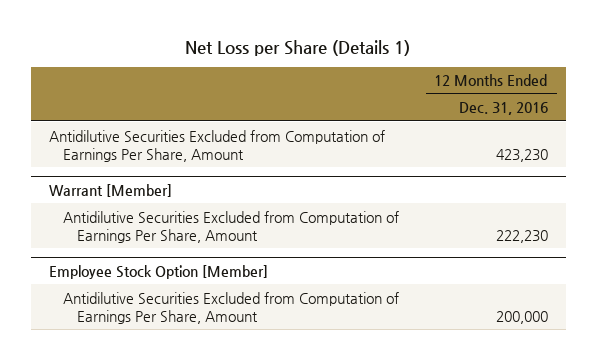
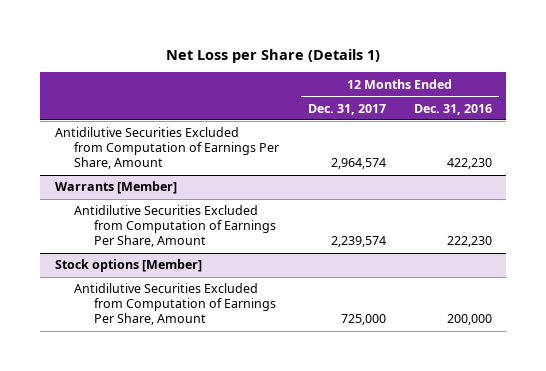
none -> [307,103,386,115] Dec. 31, 2017
[495,148,548,162] 423,230 -> [446,158,492,170] 422,230
[48,183,172,197] Warrant [Member] -> [54,181,177,195] Warrants [Member]
[48,264,268,279] Employee Stock Option [Member] -> [54,259,202,273] Stock options [Member]

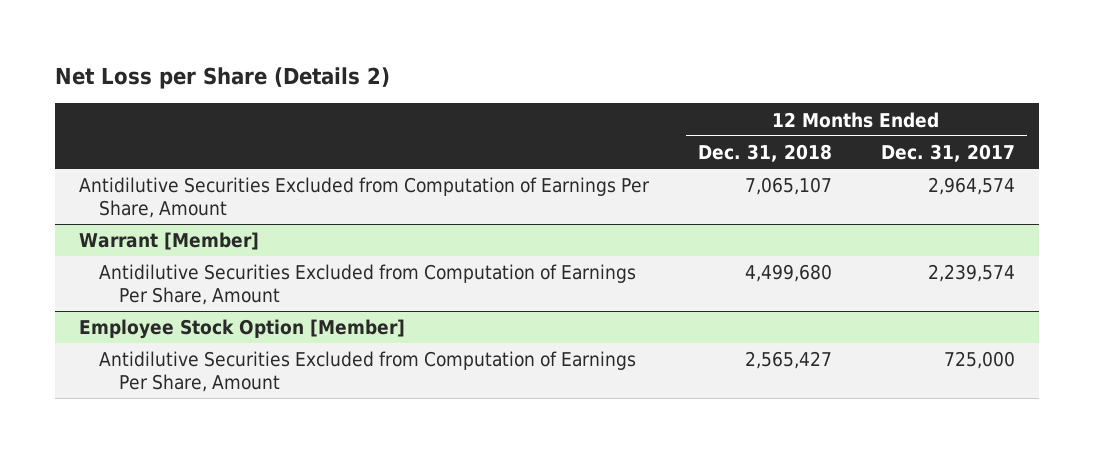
[166,48,381,63] Net Loss per Share (Details 1) -> [54,67,390,90] Net Loss per Share (Details 2)
[413,103,492,115] Dec. 31, 2016 -> none
none -> [697,143,832,162] Dec. 31, 2018
[54,181,177,195] Warrants [Member] -> [79,232,260,251] Warrant [Member]
[54,259,202,273] Stock options [Member] -> [79,319,406,340] Employee Stock Option [Member]

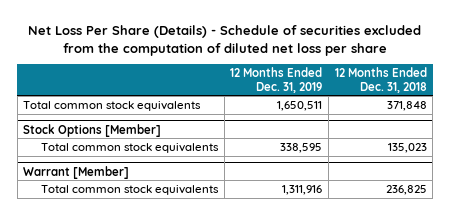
[54,67,390,90] Net Loss per Share (Details 2) -> [28,24,422,56] Net Loss Per Share (Details) - Schedule of securities excluded from the computation of diluted net loss per share
[880,143,1015,162] Dec. 31, 2017 -> none
none -> [230,66,323,93] 12 Months Ended Dec. 31, 2019
[79,177,651,219] Antidilutive Securities Excluded from Computation of Earnings Per Share, Amount -> none
none -> [23,100,202,111] Total common stock equivalents
none -> [23,123,162,137] Stock Options [Member]
none -> [40,142,219,153] Total common stock equivalents
[99,264,637,306] Antidilutive Securities Excluded from Computation of Earnings Per Share, Amount -> none
[79,319,406,340] Employee Stock Option [Member] -> none
[99,351,637,393] Antidilutive Securities Excluded from Computation of Earnings Per Share, Amount -> none
none -> [40,184,219,195] Total common stock equivalents

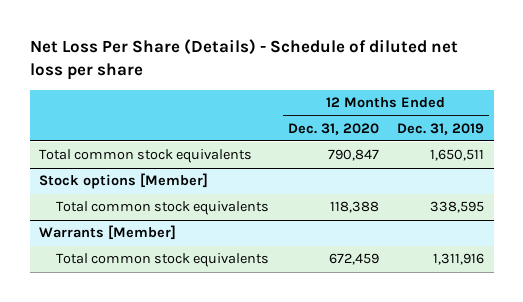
[28,24,422,56] Net Loss Per Share (Details) - Schedule of securities excluded from the computation of diluted net loss per share -> [29,39,458,81] Net Loss Per Share (Details) - Schedule of diluted net loss per share
[334,66,427,93] 12 Months Ended Dec. 31, 2018 -> none
none -> [287,122,379,135] Dec. 31, 2020
[23,123,162,137] Stock Options [Member] -> [38,173,208,190] Stock options [Member]
[23,165,130,179] Warrant [Member] -> [38,225,176,241] Warrants [Member]

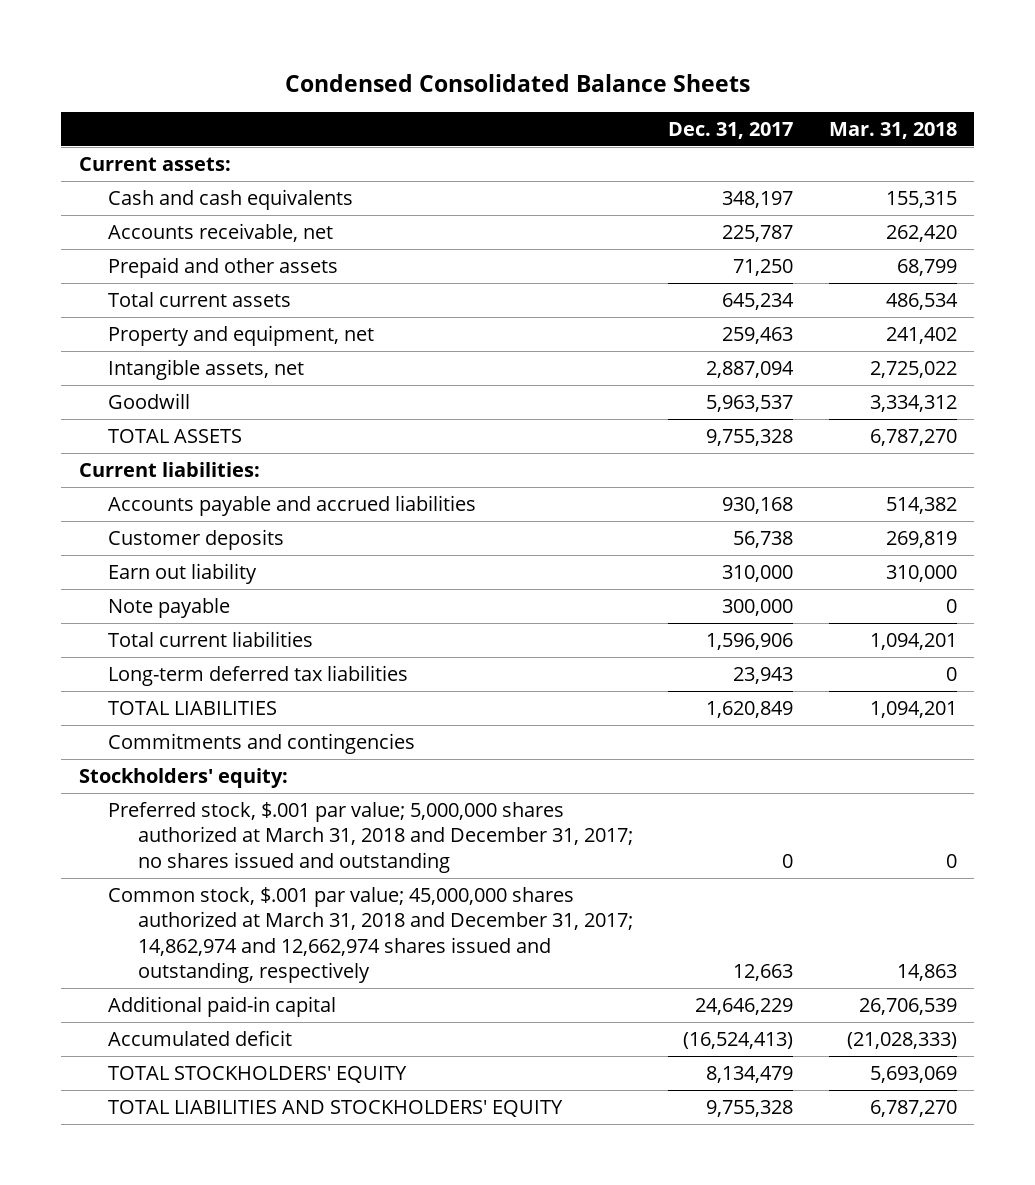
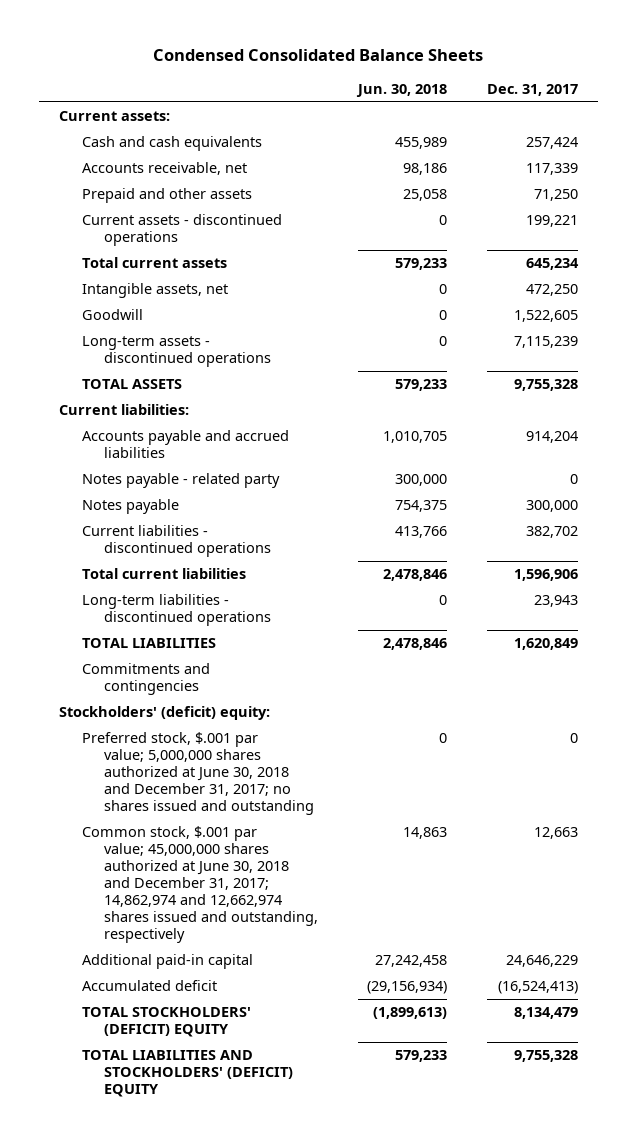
[828,122,957,140] Mar. 31, 2018 -> none
none -> [356,83,448,97] Jun. 30, 2018
[722,190,794,208] 348,197 -> [526,137,579,150] 257,424
[722,224,794,242] 225,787 -> [526,163,579,176] 117,339
none -> [81,214,282,247] Current assets - discontinued operations
[108,324,375,346] Property and equipment, net -> none
[706,360,795,378] 2,887,094 -> [526,284,579,297] 472,250
[706,394,794,412] 5,963,537 -> [514,310,579,323] 1,522,605
none -> [81,336,272,368] Long-term assets - discontinued operations
[108,528,285,550] Customer deposits -> none
[108,562,258,584] Earn out liability -> none
[722,496,794,514] 930,168 -> [526,431,579,444] 914,204
none -> [81,473,280,489] Notes payable - related party
[108,597,231,618] Note payable -> [81,499,179,515] Notes payable
none -> [81,525,272,558] Current liabilities - discontinued operations
[108,664,409,686] Long-term deferred tax liabilities -> [81,594,272,627] Long-term liabilities - discontinued operations
[78,767,288,788] Stockholders' equity: -> [58,706,270,721] Stockholders' (deficit) equity:
[108,801,633,873] Preferred stock, $.001 par value; 5,000,000 shares authorized at March 31, 2018 and December 31, 2017; no shares issued and outstanding -> [81,732,315,816] Preferred stock, $.001 par value; 5,000,000 shares authorized at June 30, 2018 and December 31, 2017; no shares issued and outstanding
[108,886,633,984] Common stock, $.001 par value; 45,000,000 shares authorized at March 31, 2018 and December 31, 2017; 14,862,974 and 12,662,974 shares issued and outstanding, respectively -> [81,826,319,944] Common stock, $.001 par value; 45,000,000 shares authorized at June 30, 2018 and December 31, 2017; 14,862,974 and 12,662,974 shares issued and outstanding, respectively
[108,1065,408,1083] TOTAL STOCKHOLDERS' EQUITY -> [81,1007,251,1038] TOTAL STOCKHOLDERS' (DEFICIT) EQUITY
[108,1099,564,1117] TOTAL LIABILITIES AND STOCKHOLDERS' EQUITY -> [81,1050,294,1098] TOTAL LIABILITIES AND STOCKHOLDERS' (DEFICIT) EQUITY

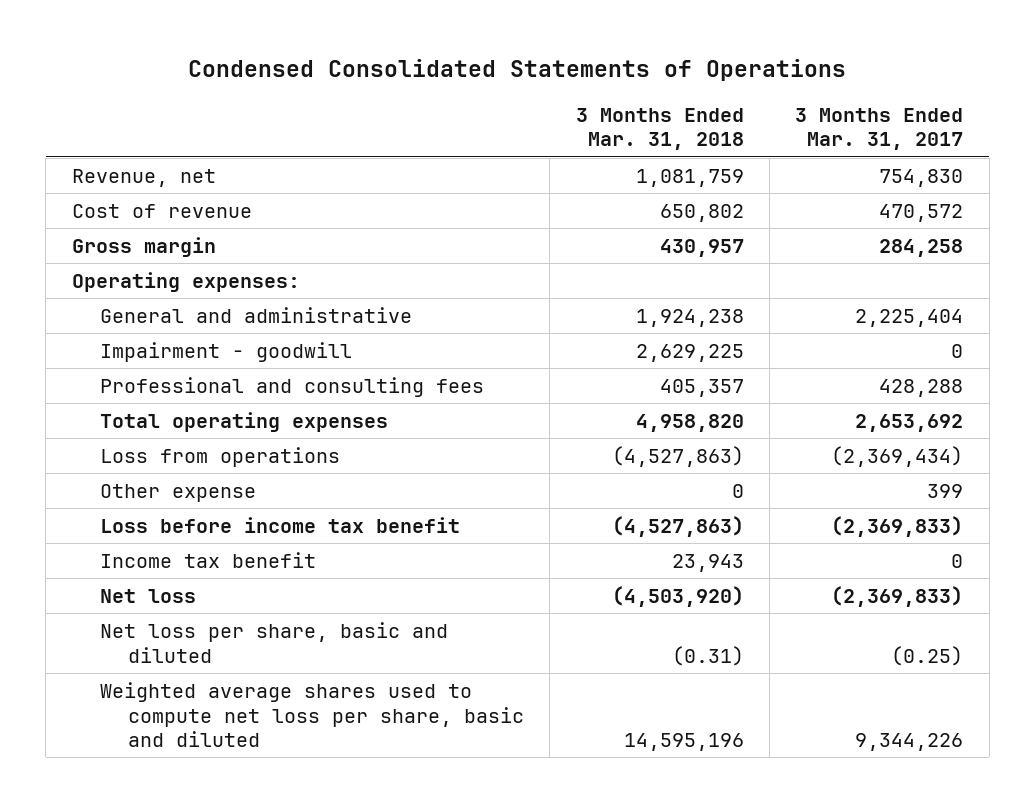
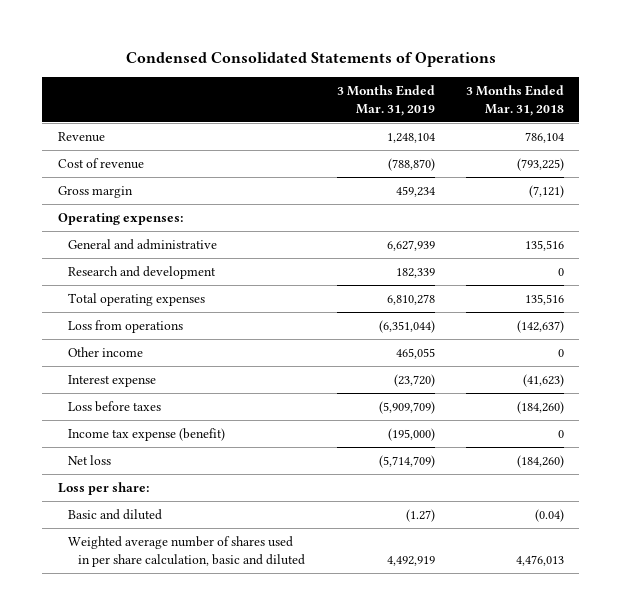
[795,107,964,151] 3 Months Ended Mar. 31, 2017 -> none
none -> [336,85,435,116] 3 Months Ended Mar. 31, 2019
[71,168,216,187] Revenue, net -> [57,132,105,143] Revenue
[635,168,744,187] 1,081,759 -> [524,132,564,144] 786,104
[659,203,744,222] 650,802 -> [516,158,564,172] (793,225)
[659,238,744,257] 430,957 -> [528,185,564,199] (7,121)
[99,341,352,362] Impairment - goodwill -> none
[99,376,484,397] Professional and consulting fees -> none
[99,621,448,663] Net loss per share, basic and diluted -> none
[635,308,744,327] 1,924,238 -> [524,240,564,252] 135,516
none -> [68,266,217,280] Research and development
[635,413,744,432] 4,958,820 -> [524,294,564,306] 135,516
[611,445,744,467] (4,527,863) -> [516,320,564,334] (142,637)
[99,483,256,502] Other expense -> [68,347,144,358] Other income
none -> [68,375,157,388] Interest expense
[99,516,460,533] Loss before income tax benefit -> [68,401,162,413] Loss before taxes
[611,515,744,537] (4,527,863) -> [516,401,564,415] (184,260)
[99,551,316,568] Income tax benefit -> [68,428,226,442] Income tax expense (benefit)
[671,553,744,572] 23,943 -> [557,430,564,439] 0
[611,585,744,607] (4,503,920) -> [516,455,564,469] (184,260)
none -> [57,482,149,496] Loss per share:
none -> [68,509,163,521] Basic and diluted
[99,681,524,748] Weighted average shares used to compute net loss per share, basic and diluted -> [68,536,306,567] Weighted average number of shares used in per share calculation, basic and diluted
[623,733,744,752] 14,595,196 -> [515,554,564,566] 4,476,013

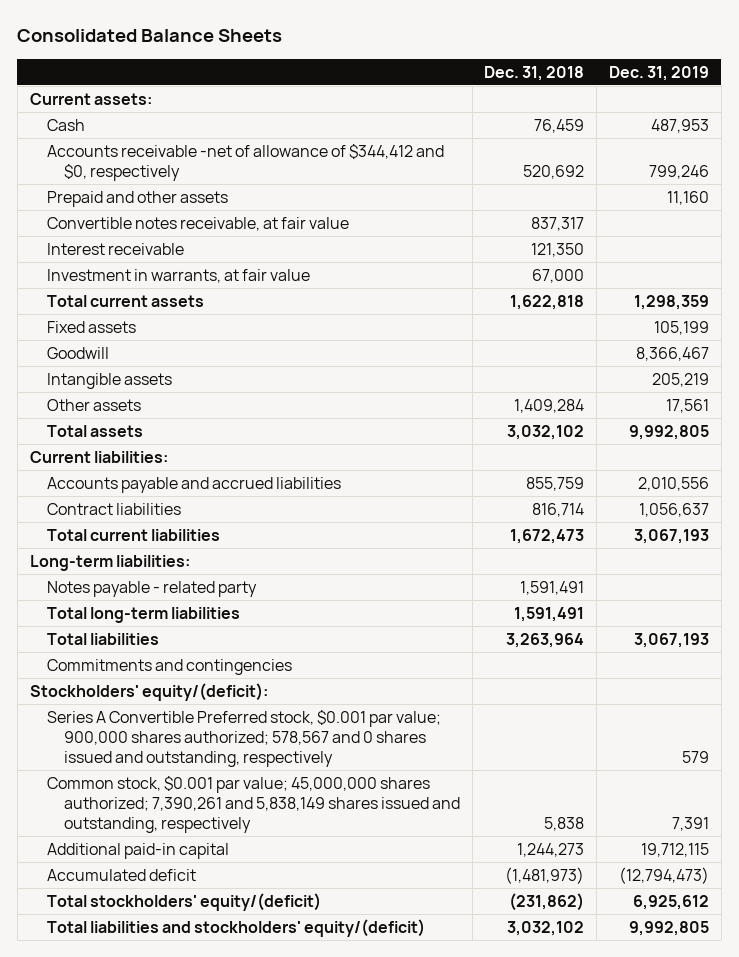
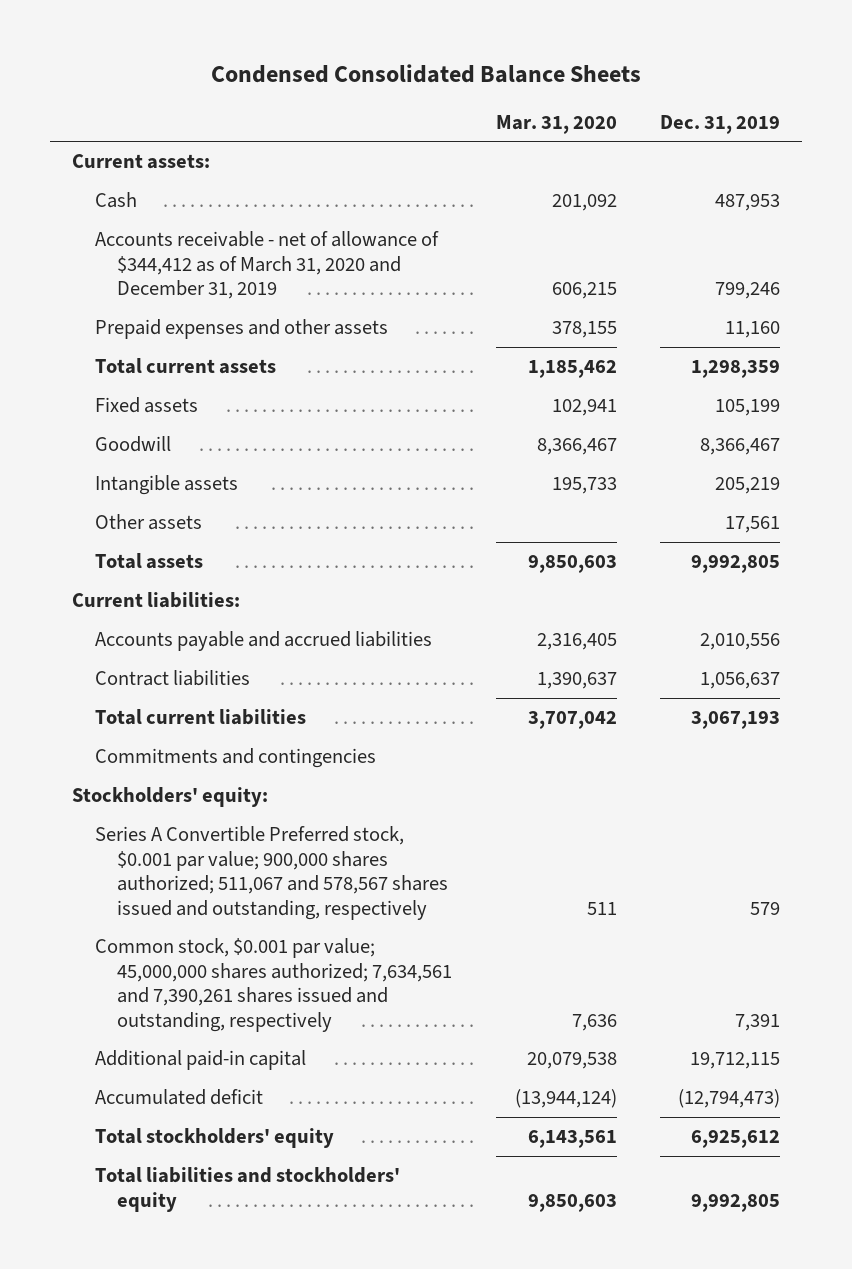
[17,29,283,43] Consolidated Balance Sheets -> [210,64,641,84] Condensed Consolidated Balance Sheets
[484,65,585,81] Dec. 31, 2018 -> none
none -> [495,114,617,134] Mar. 31, 2020
[46,217,349,232] Convertible notes receivable, at fair value -> none
[46,243,184,256] Interest receivable -> none
[46,269,310,284] Investment in warrants, at fair value -> none
[46,144,444,181] Accounts receivable -net of allowance of $344,412 and $0, respectively -> [94,231,439,300] Accounts receivable - net of allowance of $344,412 as of March 31, 2020 and December 31, 2019
[46,191,228,208] Prepaid and other assets -> [94,319,388,340] Prepaid expenses and other assets
[29,555,190,572] Long-term liabilities: -> none
[46,581,257,598] Notes payable - related party -> none
[46,607,240,624] Total long-term liabilities -> none
[46,633,159,646] Total liabilities -> none
[29,683,268,702] Stockholders' equity/(deficit): -> [71,787,268,808] Stockholders' equity:
[46,710,441,767] Series A Convertible Preferred stock, $0.001 par value; 900,000 shares authorized; 578,567 and 0 shares issued and outstanding, respectively -> [94,826,449,920] Series A Convertible Preferred stock, $0.001 par value; 900,000 shares authorized; 511,067 and 578,567 shares issued and outstanding, respectively
[46,776,460,833] Common stock, $0.001 par value; 45,000,000 shares authorized; 7,390,261 and 5,838,149 shares issued and outstanding, respectively -> [94,938,453,1032] Common stock, $0.001 par value; 45,000,000 shares authorized; 7,634,561 and 7,390,261 shares issued and outstanding, respectively
[46,893,321,912] Total stockholders' equity/(deficit) -> [94,1128,334,1149] Total stockholders' equity
[46,919,425,938] Total liabilities and stockholders' equity/(deficit) -> [94,1167,400,1212] Total liabilities and stockholders' equity

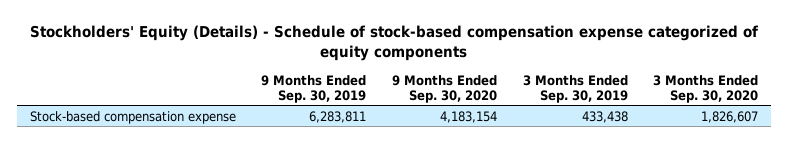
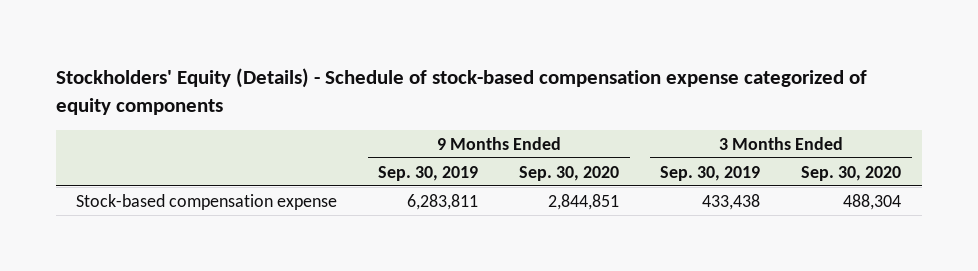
[440,110,498,123] 4,183,154 -> [548,193,620,210] 2,844,851
[701,110,759,123] 1,826,607 -> [843,193,902,210] 488,304

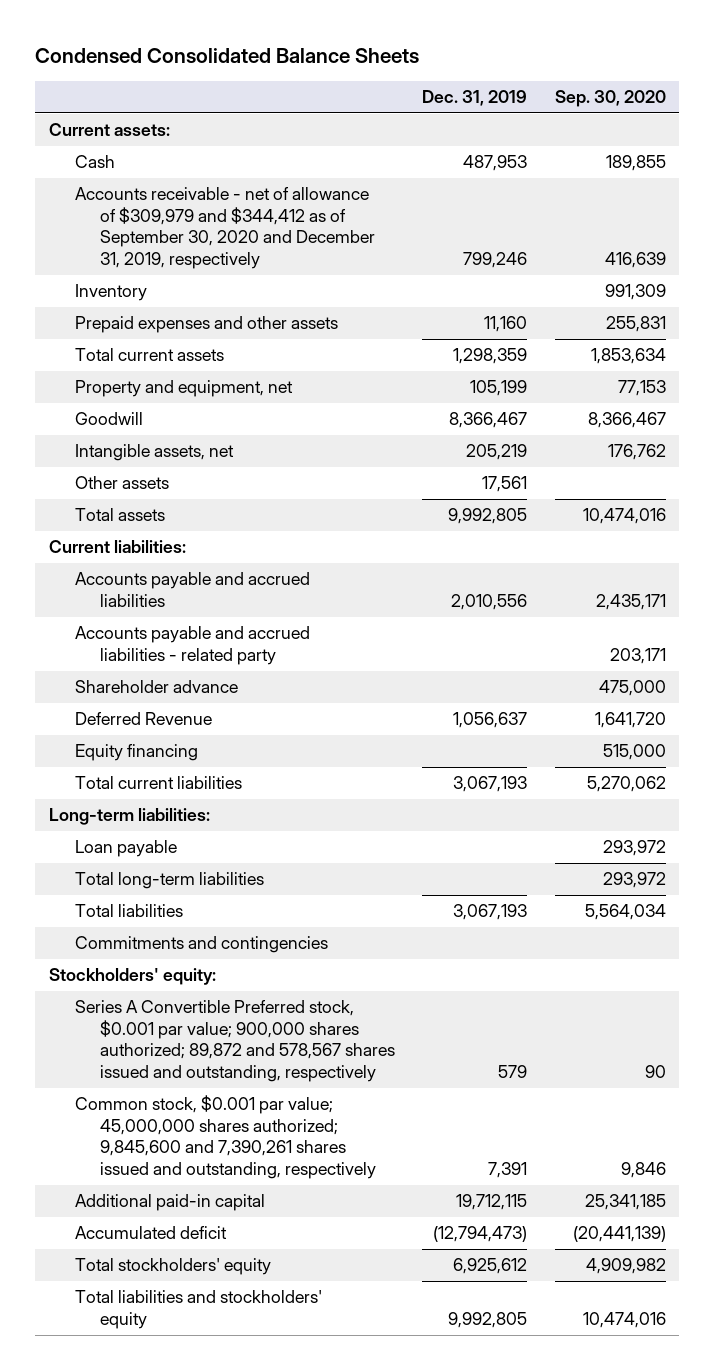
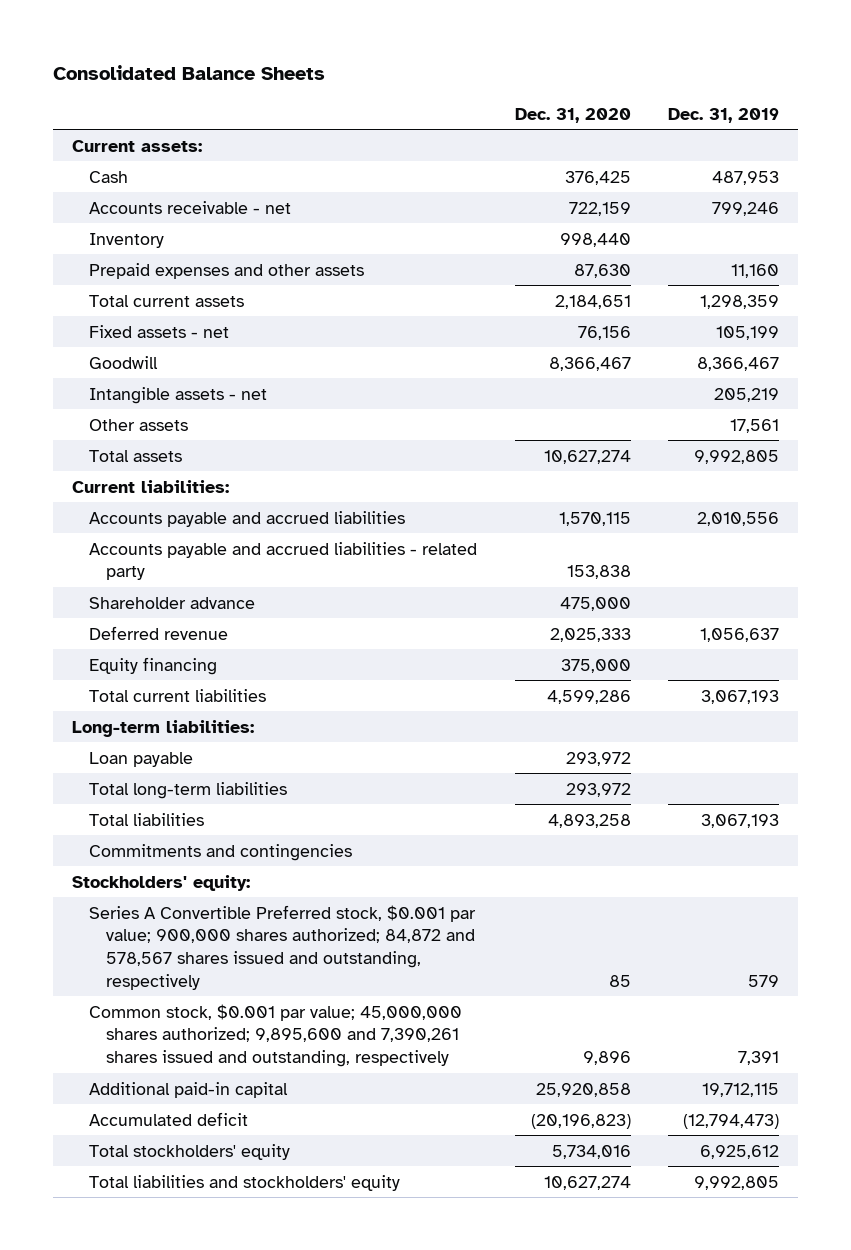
[35,47,420,63] Condensed Consolidated Balance Sheets -> [53,65,326,81] Consolidated Balance Sheets
[554,90,666,108] Sep. 30, 2020 -> none
none -> [514,107,631,123] Dec. 31, 2020
[74,187,375,269] Accounts receivable - net of allowance of $309,979 and $344,412 as of September 30, 2020 and December 31, 2019, respectively -> [89,200,292,214] Accounts receivable - net
[74,380,293,398] Property and equipment, net -> [89,324,230,338] Fixed assets - net
[74,444,234,462] Intangible assets, net -> [89,386,268,404] Intangible assets - net
[74,712,212,726] Deferred Revenue -> [89,625,229,640] Deferred revenue
[74,1000,395,1082] Series A Convertible Preferred stock, $0.001 par value; 900,000 shares authorized; 89,872 and 578,567 shares issued and outstanding, respectively -> [89,904,477,990] Series A Convertible Preferred stock, $0.001 par value; 900,000 shares authorized; 84,872 and 578,567 shares issued and outstanding, respectively
[74,1095,376,1179] Common stock, $0.001 par value; 45,000,000 shares authorized; 9,845,600 and 7,390,261 shares issued and outstanding, respectively -> [89,1003,463,1068] Common stock, $0.001 par value; 45,000,000 shares authorized; 9,895,600 and 7,390,261 shares issued and outstanding, respectively

